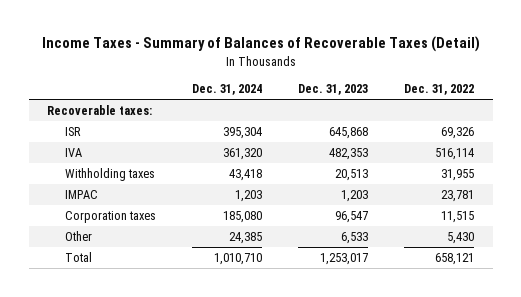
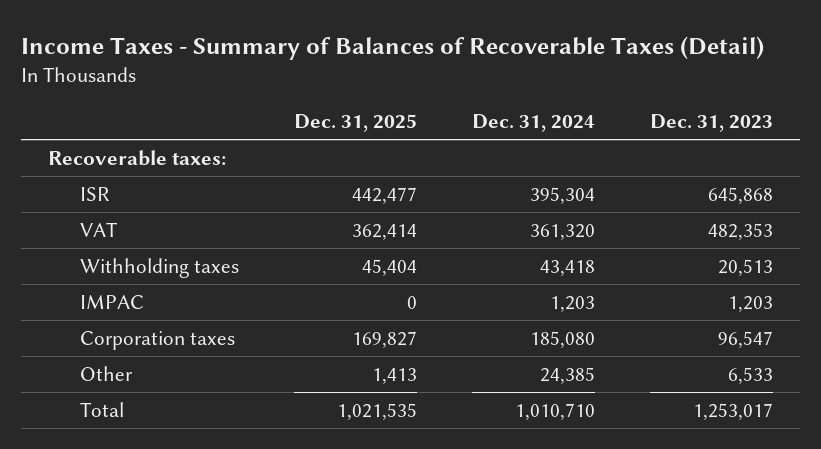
[404,84,475,96] Dec. 31, 2022 -> none
none -> [294,114,418,133] Dec. 31, 2025
[64,147,82,157] IVA -> [80,221,119,237] VAT

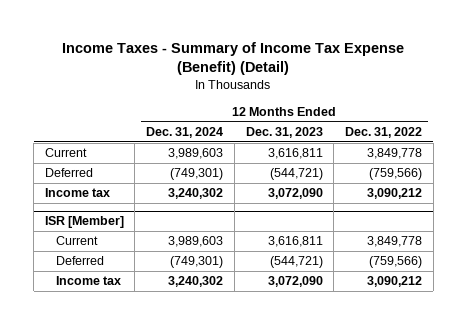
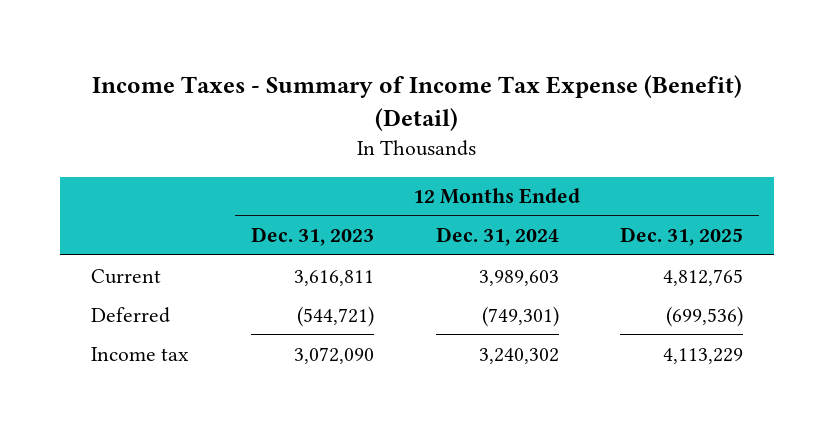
[344,126,422,138] Dec. 31, 2022 -> none
none -> [620,227,744,247] Dec. 31, 2025
[44,216,124,229] ISR [Member] -> none
[55,236,98,246] Current -> none
[55,256,104,266] Deferred -> none
[55,276,121,286] Income tax -> none

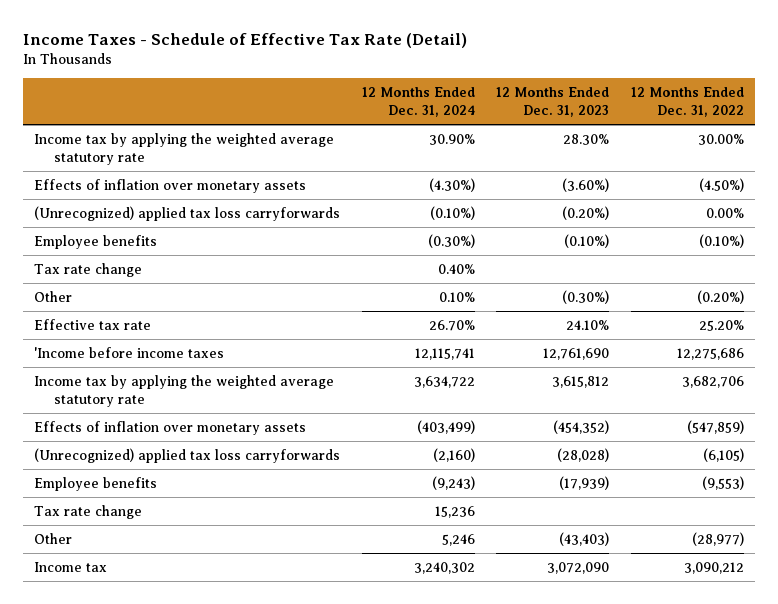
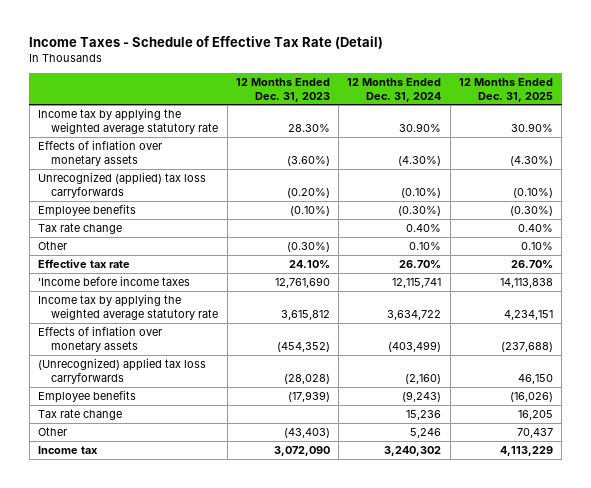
[631,86,745,118] 12 Months Ended Dec. 31, 2022 -> none
none -> [458,77,553,102] 12 Months Ended Dec. 31, 2025
[33,205,340,221] (Unrecognized) applied tax loss carryforwards -> [38,172,207,198] Unrecognized (applied) tax loss carryforwards

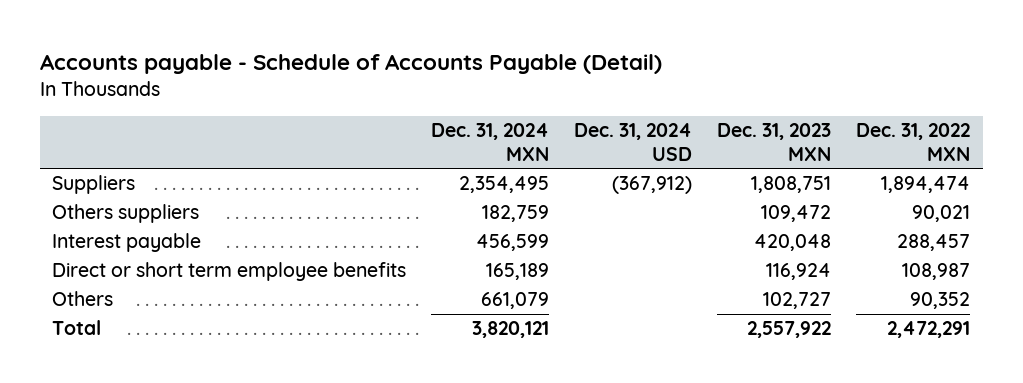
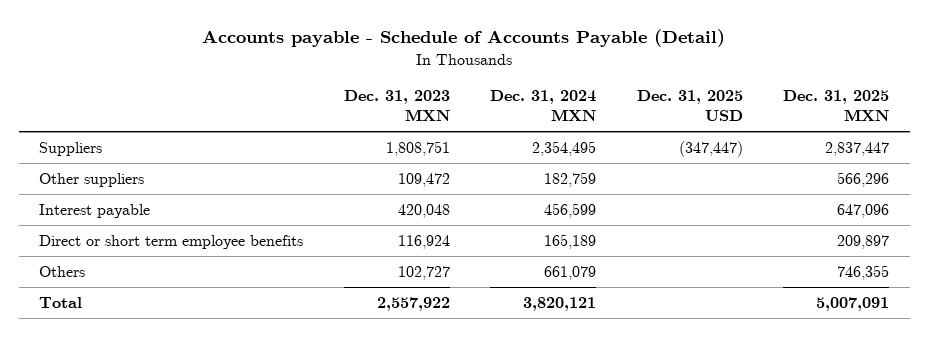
[574,123,693,161] Dec. 31, 2024 USD -> none
[856,123,971,161] Dec. 31, 2022 MXN -> none
none -> [636,90,743,122] Dec. 31, 2025 USD
none -> [783,90,890,122] Dec. 31, 2025 MXN
[52,204,200,224] Others suppliers -> [39,172,145,187] Other suppliers

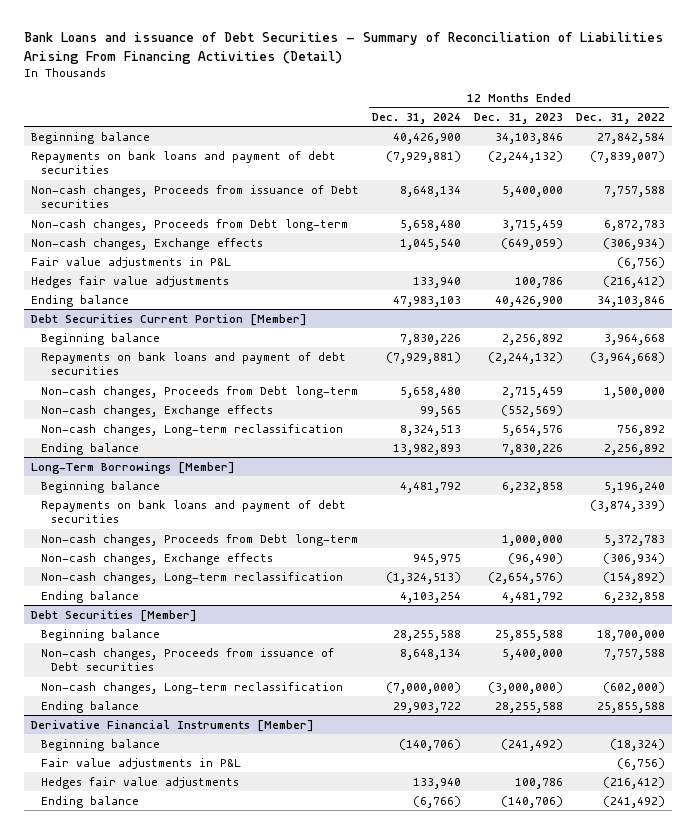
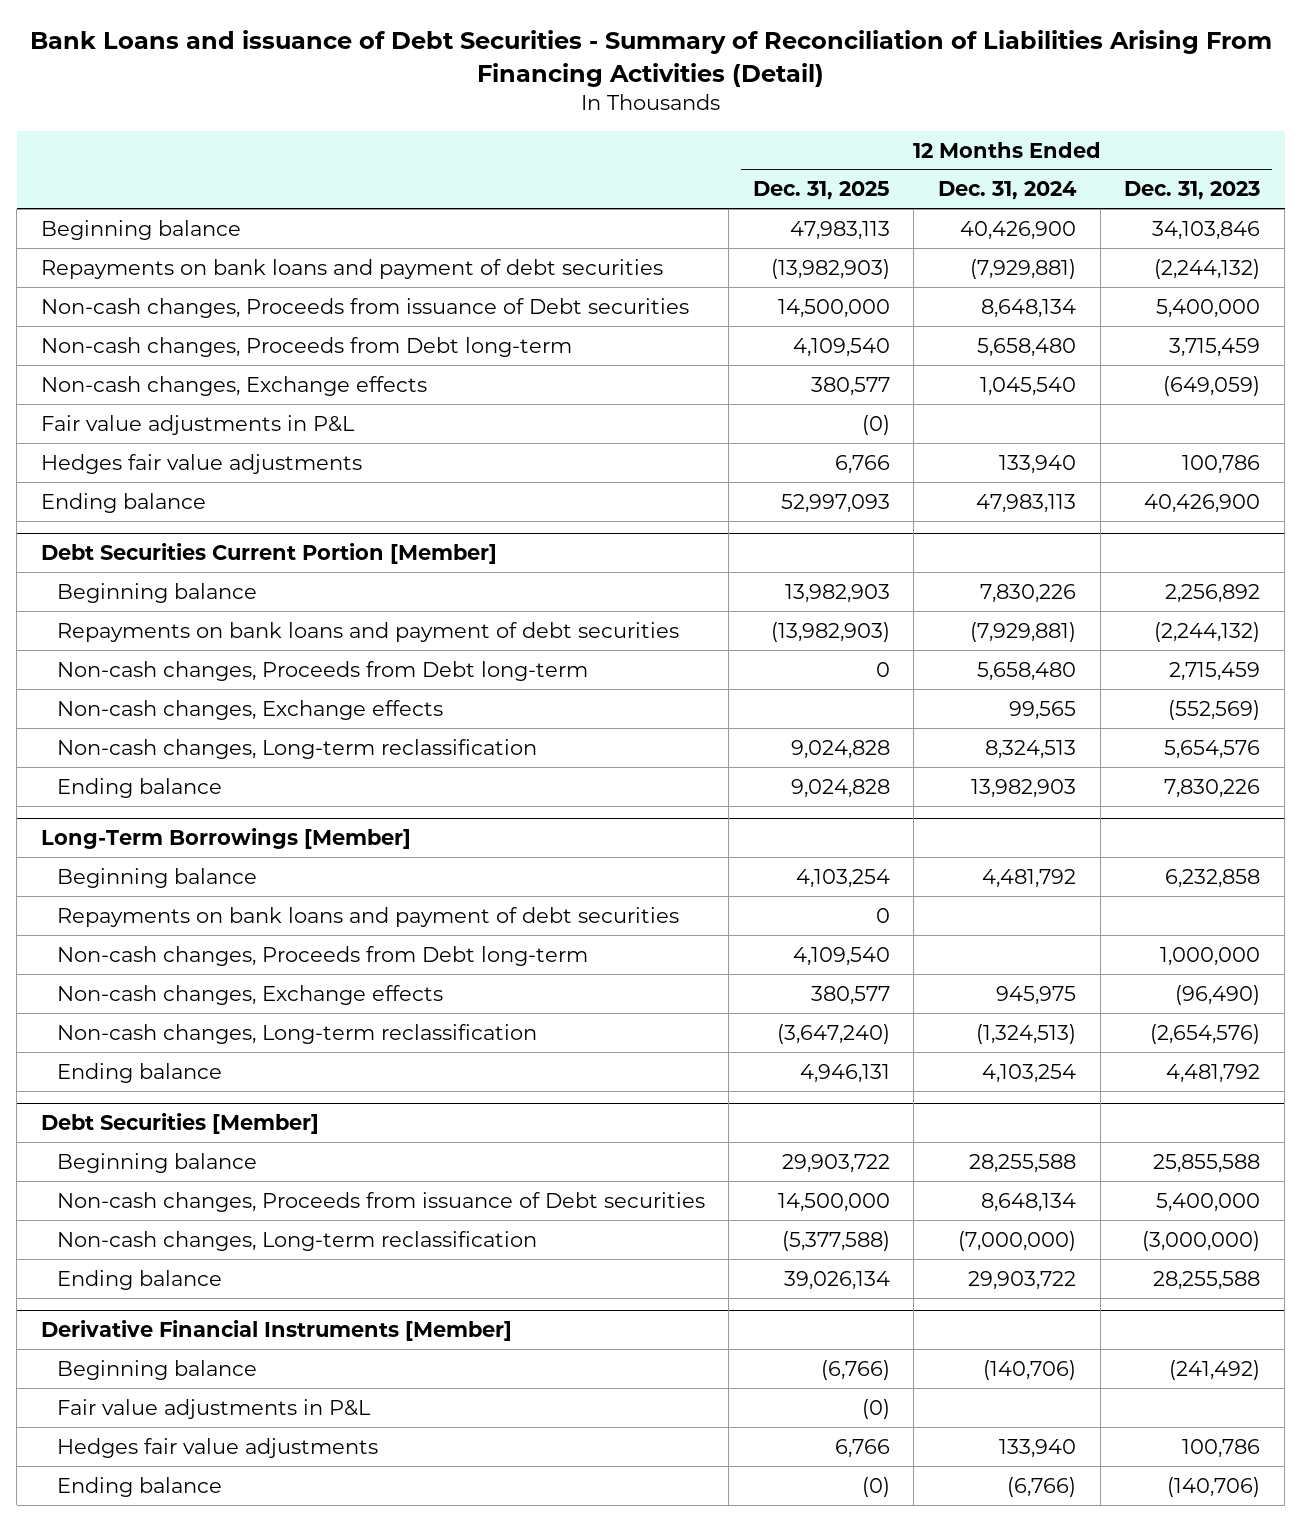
[576,113,666,125] Dec. 31, 2022 -> none
none -> [752,181,890,201] Dec. 31, 2025
[392,295,461,307] 47,983,103 -> [976,493,1077,513] 47,983,113
[392,443,461,455] 13,982,893 -> [971,778,1077,798] 13,982,903

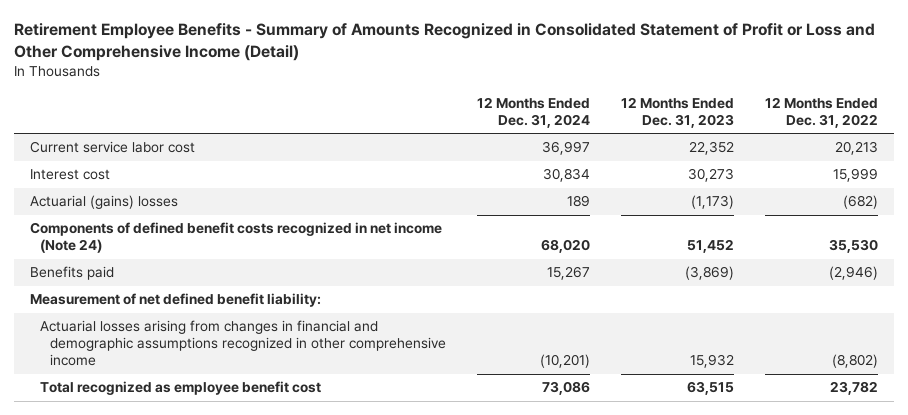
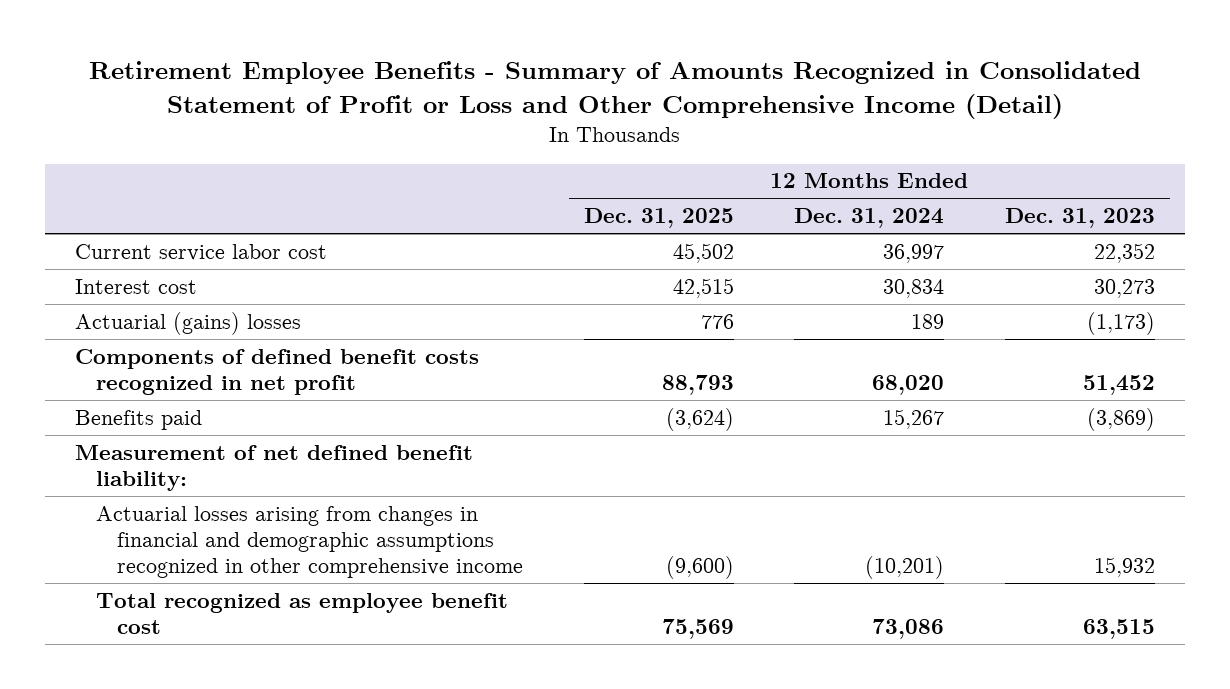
[765,96,879,128] 12 Months Ended Dec. 31, 2022 -> none
none -> [583,208,734,229] Dec. 31, 2025
[29,222,442,254] Components of defined benefit costs recognized in net income (Note 24) -> [75,348,480,395] Components of defined benefit costs recognized in net profit

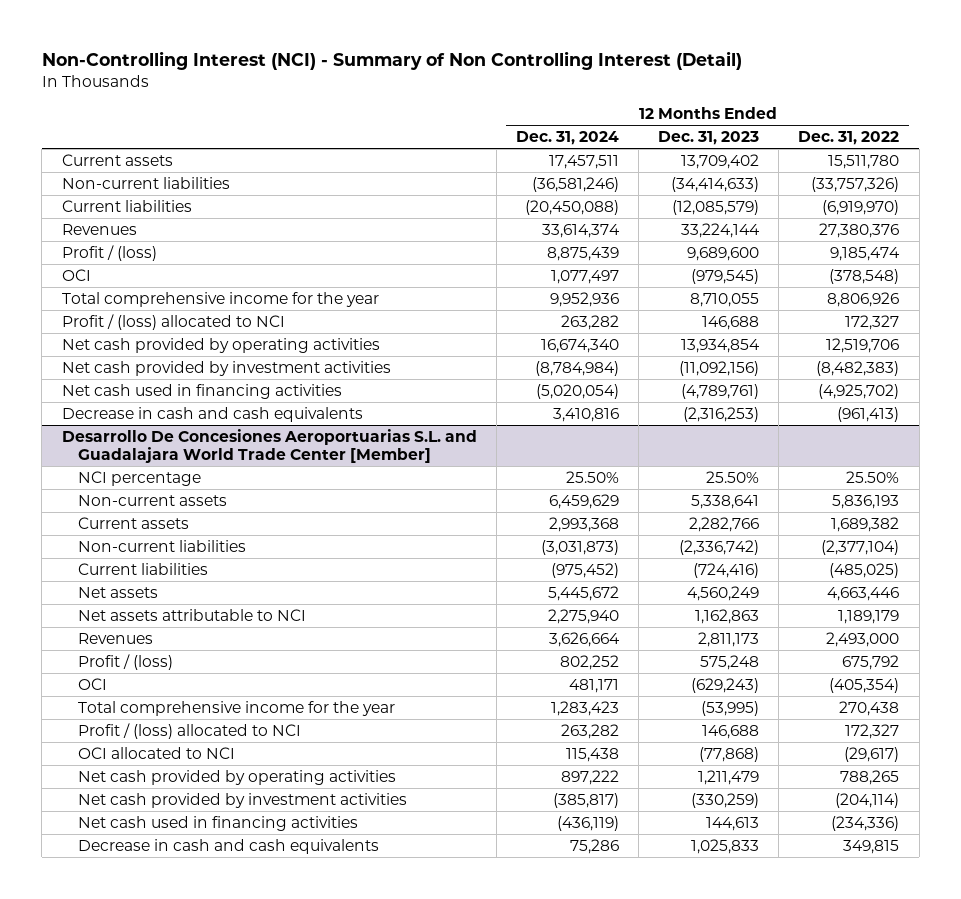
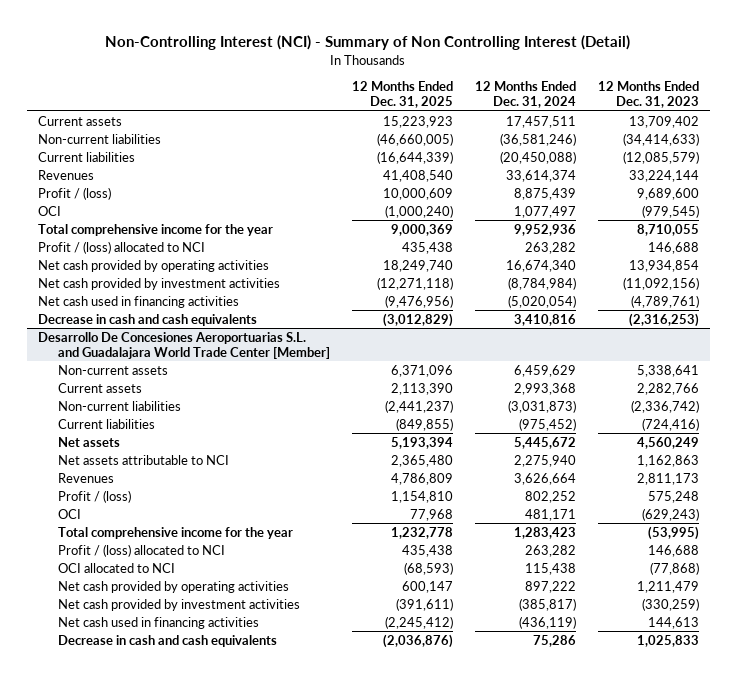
[798,131,900,146] Dec. 31, 2022 -> none
none -> [351,81,453,109] 12 Months Ended Dec. 31, 2025
[78,470,202,486] NCI percentage -> none

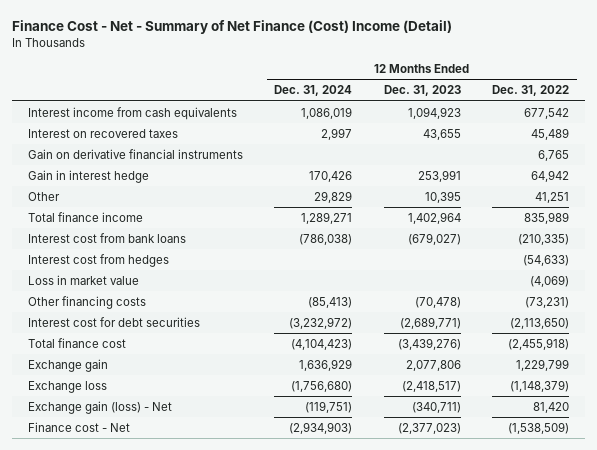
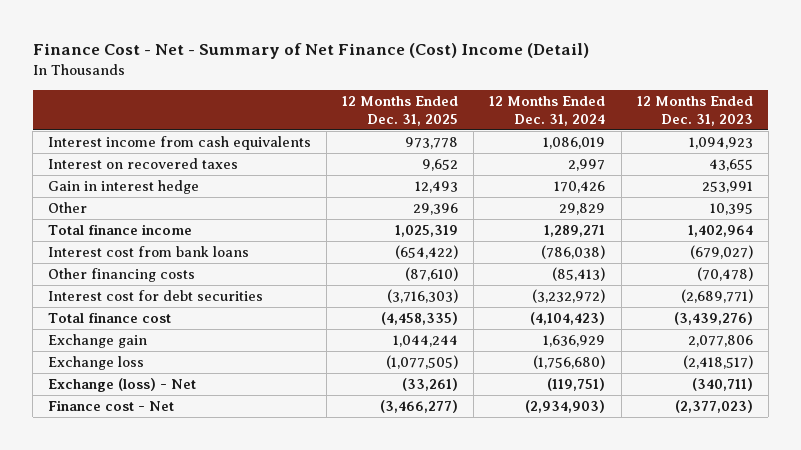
[491,85,569,97] Dec. 31, 2022 -> none
none -> [342,96,459,126] 12 Months Ended Dec. 31, 2025
[28,148,244,159] Gain on derivative financial instruments -> none
[28,253,170,267] Interest cost from hedges -> none
[28,274,140,285] Loss in market value -> none
[28,400,173,414] Exchange gain (loss) - Net -> [48,378,197,393] Exchange (loss) - Net

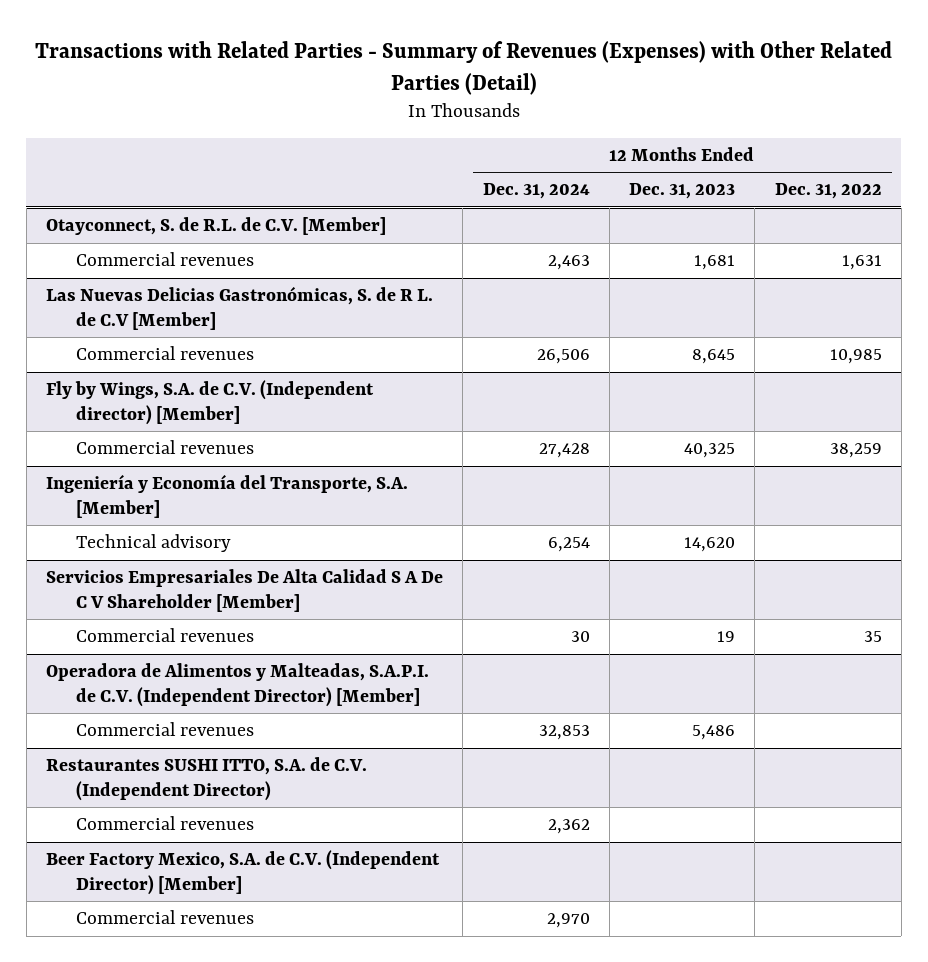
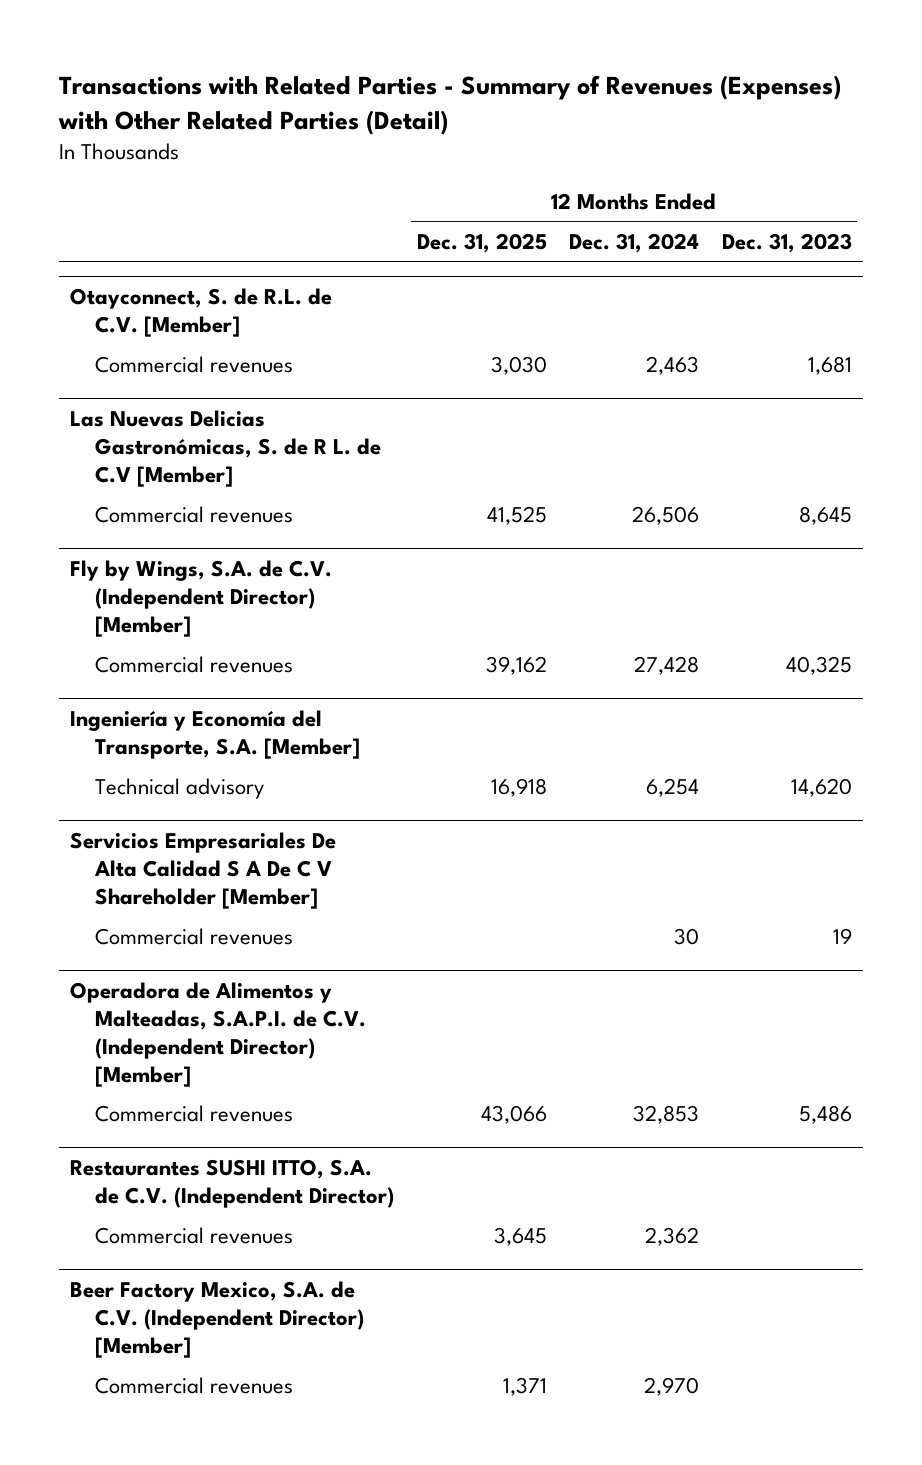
[774,183,882,200] Dec. 31, 2022 -> none
none -> [416,232,547,253] Dec. 31, 2025
[46,380,375,425] Fly by Wings, S.A. de C.V. (Independent director) [Member] -> [70,560,333,637] Fly by Wings, S.A. de C.V. (Independent Director) [Member]

